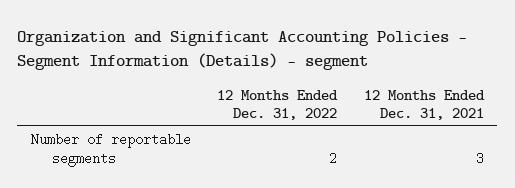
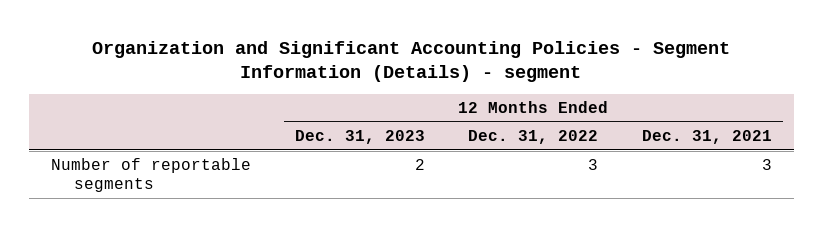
none -> [294,129,425,144] Dec. 31, 2023
[329,151,338,165] 2 -> [588,159,599,171] 3

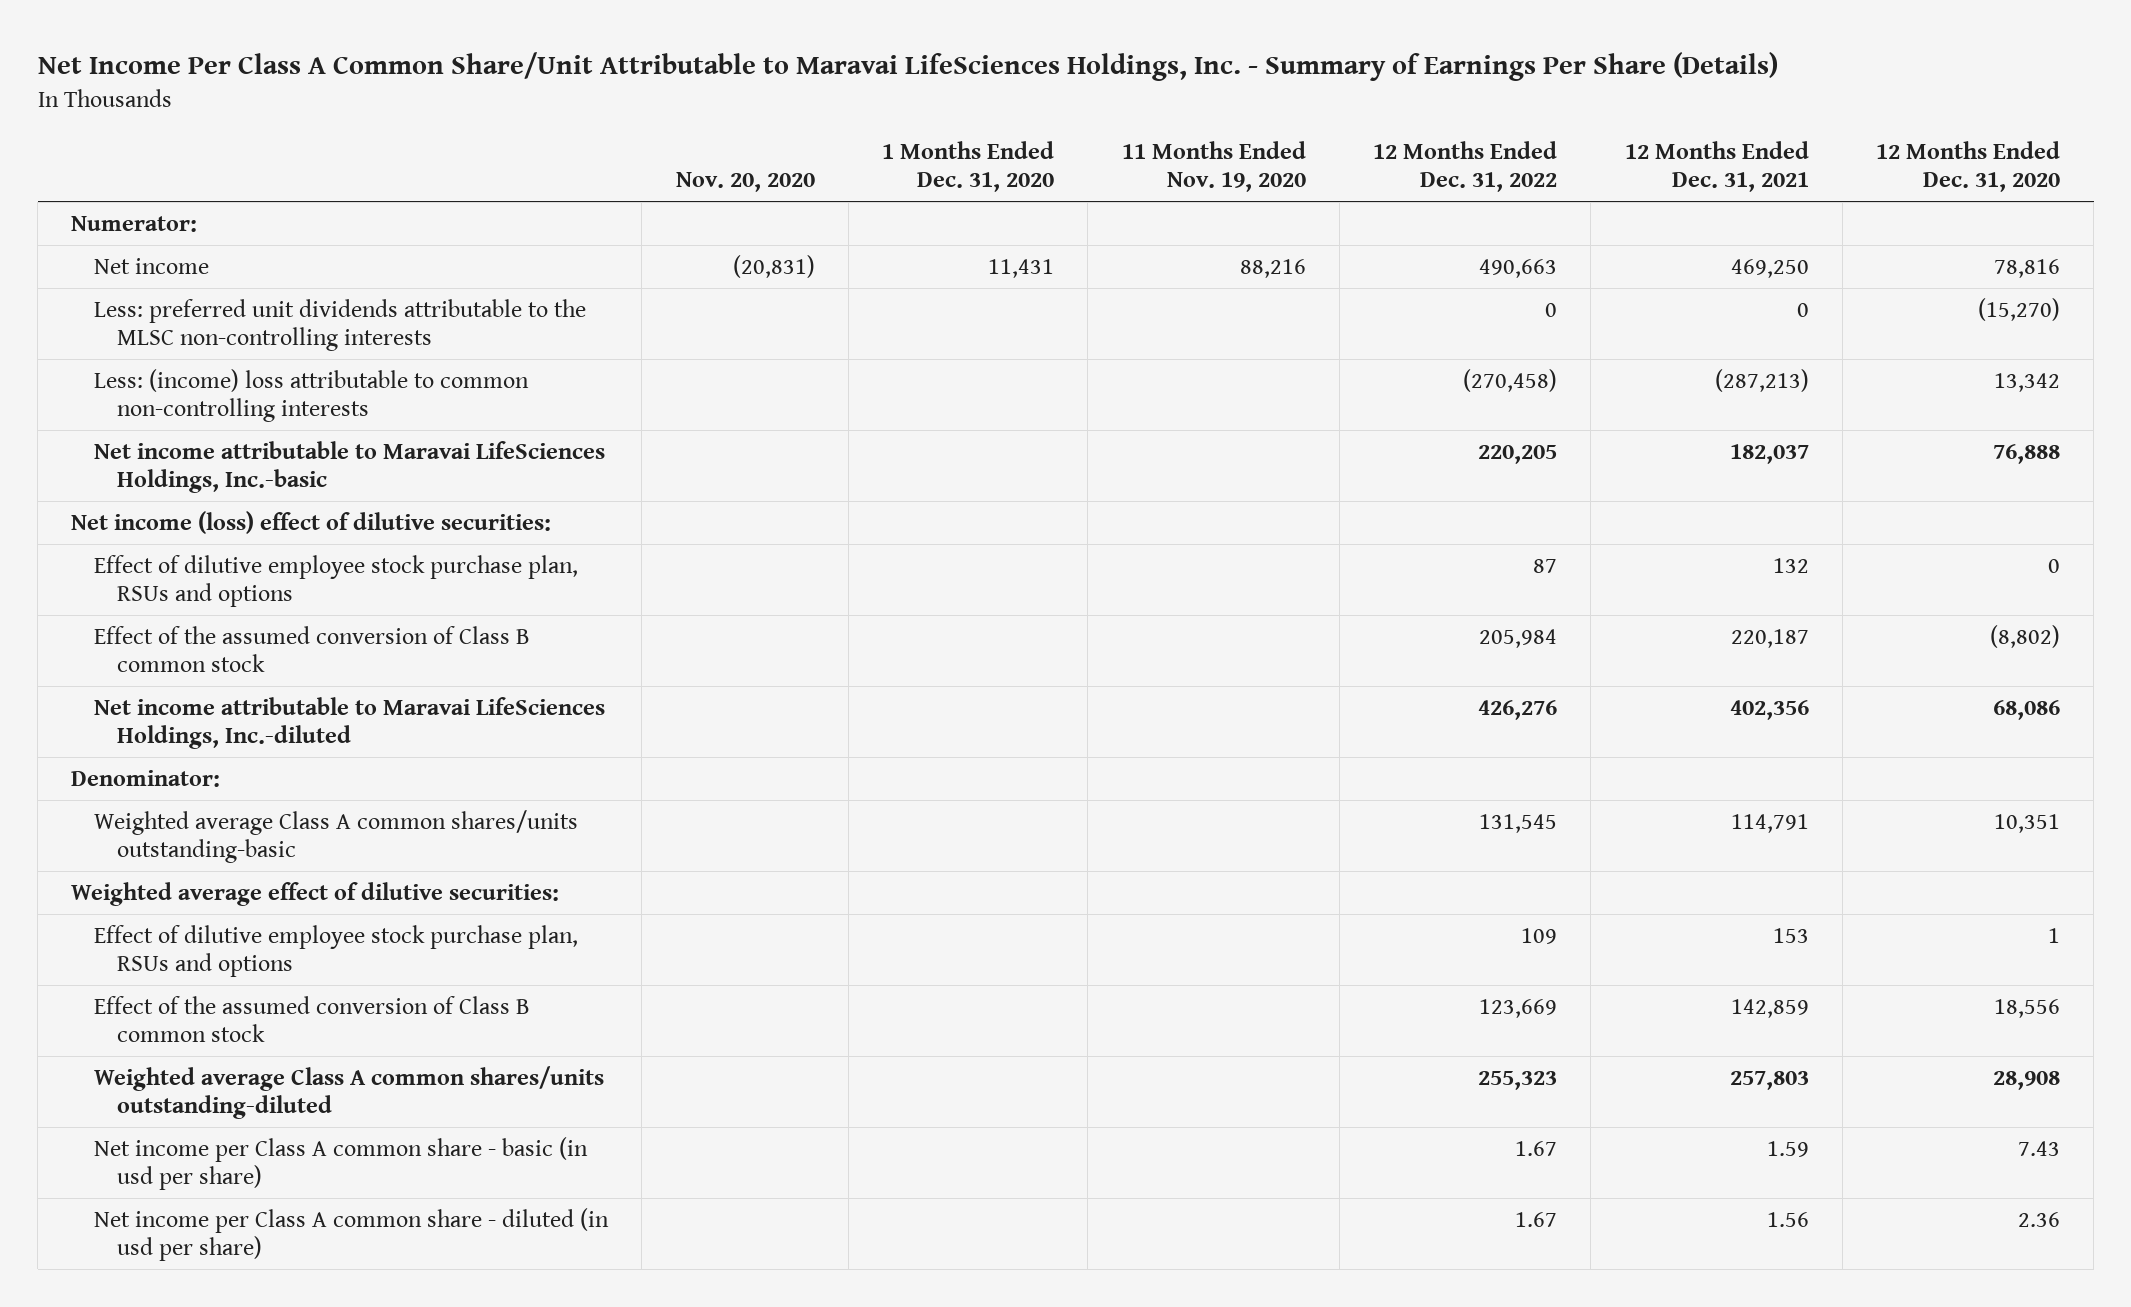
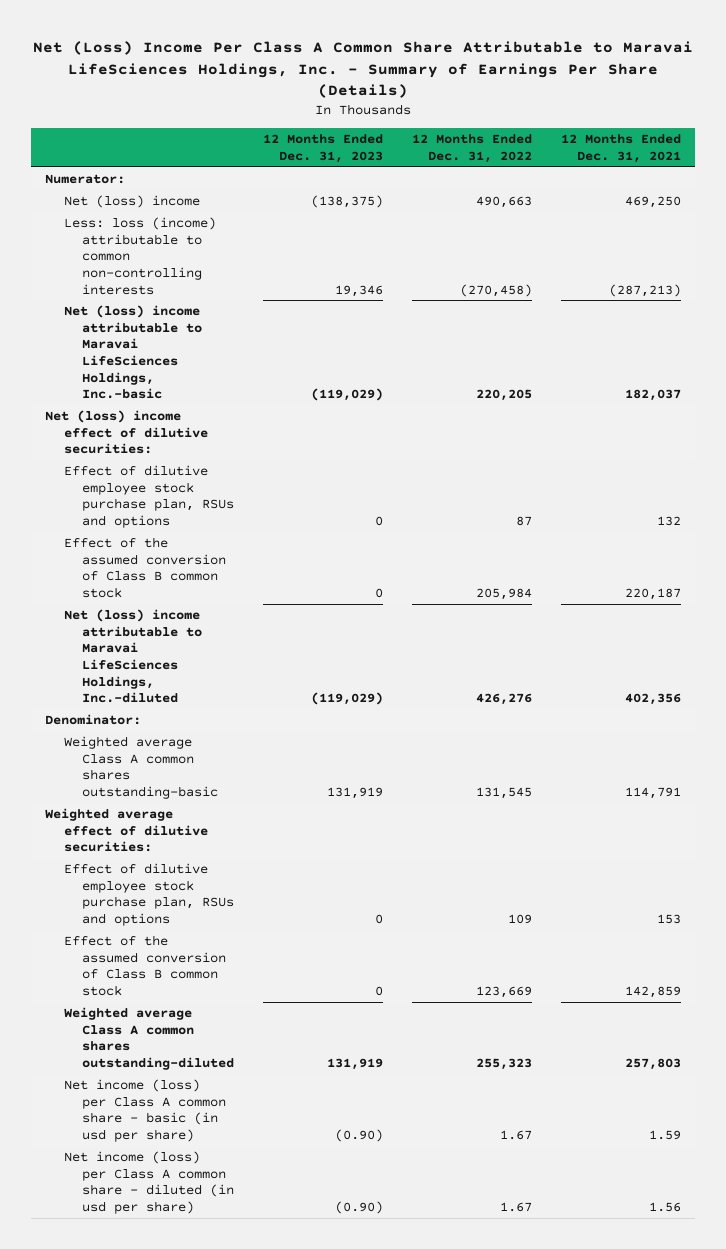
[37,52,1778,82] Net Income Per Class A Common Share/Unit Attributable to Maravai LifeSciences Holdings, Inc. - Summary of Earnings Per Share (Details) -> [32,41,693,99] Net (Loss) Income Per Class A Common Share Attributable to Maravai LifeSciences Holdings, Inc. - Summary of Earnings Per Share (Details)
[675,172,815,193] Nov. 20, 2020 -> none
[882,141,1055,193] 1 Months Ended Dec. 31, 2020 -> none
[1121,141,1306,193] 11 Months Ended Nov. 19, 2020 -> none
[1876,141,2061,193] 12 Months Ended Dec. 31, 2020 -> none
none -> [263,134,384,163] 12 Months Ended Dec. 31, 2023
[94,298,587,351] Less: preferred unit dividends attributable to the MLSC non-controlling interests -> none
[94,257,210,274] Net income -> [63,195,200,209] Net (loss) income
[94,368,530,422] Less: (income) loss attributable to common non-controlling interests -> [63,217,216,295] Less: loss (income) attributable to common non-controlling interests
[94,440,606,493] Net income attributable to Maravai LifeSciences Holdings, Inc.-basic -> [63,305,203,400] Net (loss) income attributable to Maravai LifeSciences Holdings, Inc.-basic
[71,510,552,534] Net income (loss) effect of dilutive securities: -> [45,410,208,455] Net (loss) income effect of dilutive securities:
[94,696,606,749] Net income attributable to Maravai LifeSciences Holdings, Inc.-diluted -> [63,609,203,704] Net (loss) income attributable to Maravai LifeSciences Holdings, Inc.-diluted
[94,809,579,863] Weighted average Class A common shares/units outstanding-basic -> [63,736,219,799] Weighted average Class A common shares outstanding-basic
[94,1065,605,1119] Weighted average Class A common shares/units outstanding-diluted -> [63,1007,235,1070] Weighted average Class A common shares outstanding-diluted
[94,1136,589,1190] Net income per Class A common share - basic (in usd per share) -> [63,1079,227,1142] Net income (loss) per Class A common share - basic (in usd per share)
[94,1207,610,1261] Net income per Class A common share - diluted (in usd per share) -> [63,1151,235,1214] Net income (loss) per Class A common share - diluted (in usd per share)

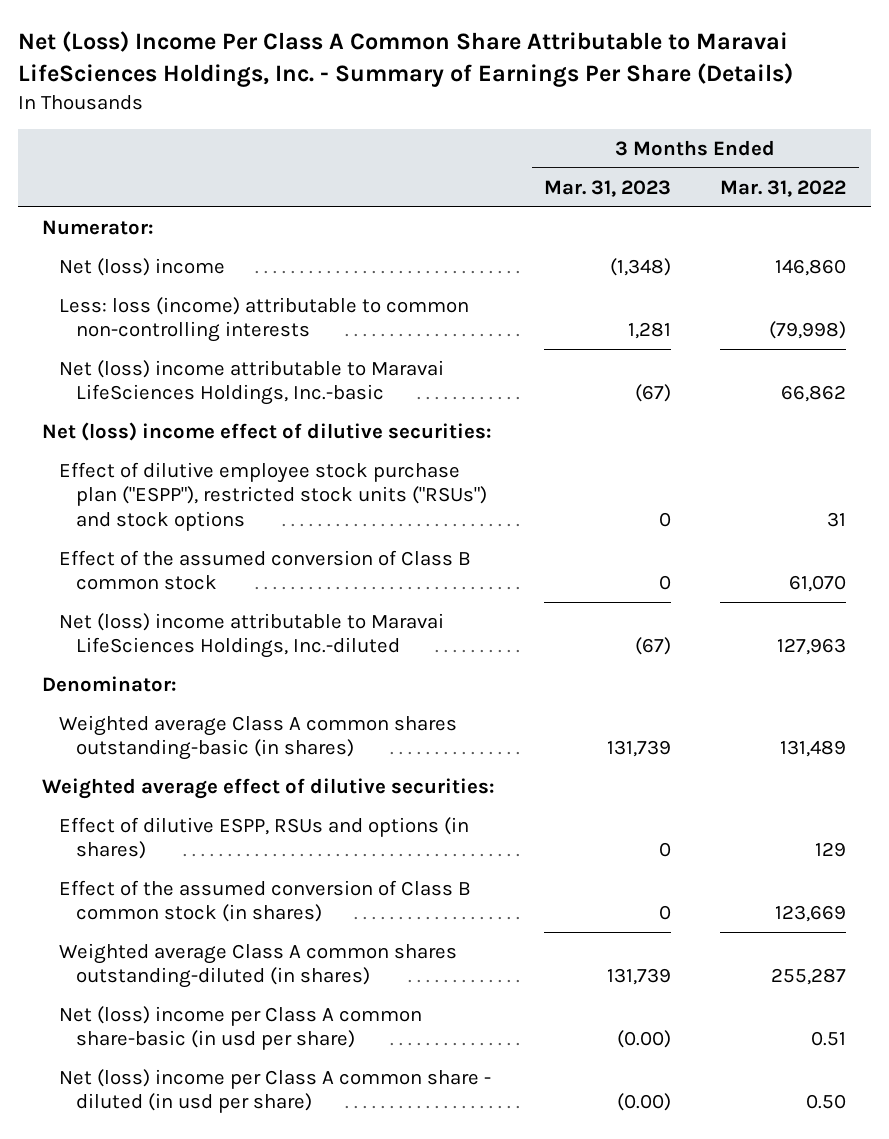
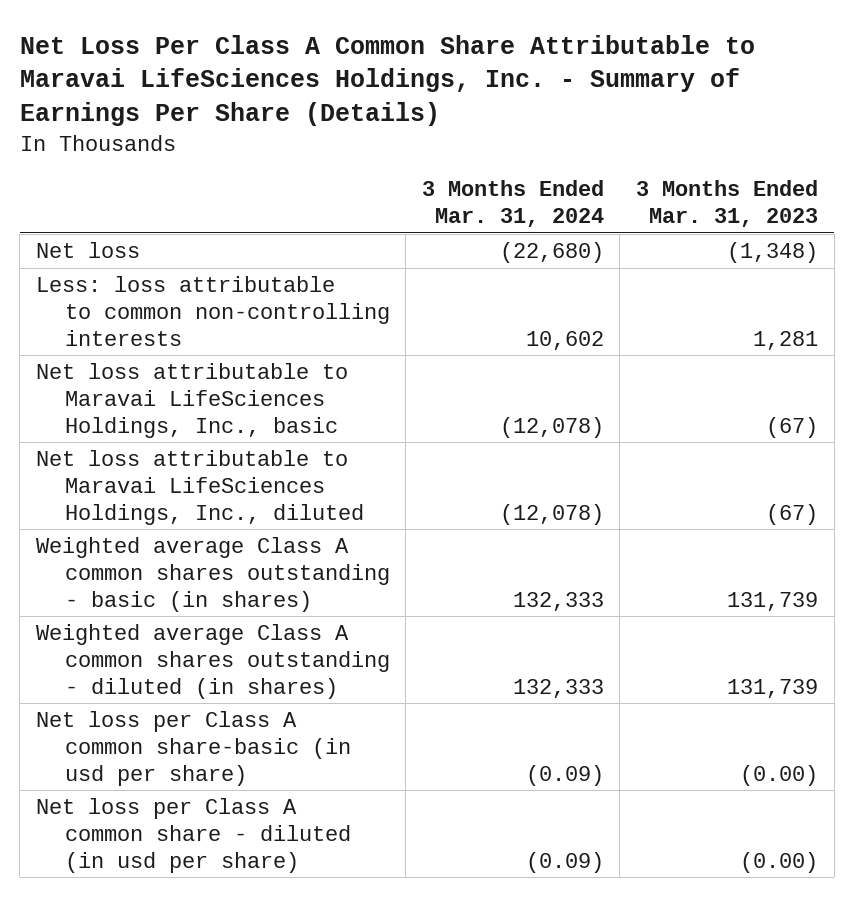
[17,31,793,88] Net (Loss) Income Per Class A Common Share Attributable to Maravai LifeSciences Holdings, Inc. - Summary of Earnings Per Share (Details) -> [19,34,755,127] Net Loss Per Class A Common Share Attributable to Maravai LifeSciences Holdings, Inc. - Summary of Earnings Per Share (Details)
[720,179,847,197] Mar. 31, 2022 -> none
none -> [421,180,604,228] 3 Months Ended Mar. 31, 2024
[42,219,155,235] Numerator: -> none
[42,421,493,441] Net (loss) income effect of dilutive securities: -> none
[59,461,488,532] Effect of dilutive employee stock purchase plan ("ESPP"), restricted stock units ("RSUs") and stock options -> none
[59,549,472,591] Effect of the assumed conversion of Class B common stock -> none
[42,675,178,692] Denominator: -> none
[42,777,496,799] Weighted average effect of dilutive securities: -> none
[59,816,470,860] Effect of dilutive ESPP, RSUs and options (in shares) -> none
[59,879,472,923] Effect of the assumed conversion of Class B common stock (in shares) -> none
[59,257,226,276] Net (loss) income -> [35,242,140,259] Net loss
[59,296,470,343] Less: loss (income) attributable to common non-controlling interests -> [35,276,390,346] Less: loss attributable to common non-controlling interests
[59,359,445,406] Net (loss) income attributable to Maravai LifeSciences Holdings, Inc.-basic -> [35,363,348,438] Net loss attributable to Maravai LifeSciences Holdings, Inc., basic
[59,612,445,659] Net (loss) income attributable to Maravai LifeSciences Holdings, Inc.-diluted -> [35,450,364,525] Net loss attributable to Maravai LifeSciences Holdings, Inc., diluted
[59,714,458,761] Weighted average Class A common shares outstanding-basic (in shares) -> [35,537,390,612] Weighted average Class A common shares outstanding - basic (in shares)
[59,942,458,989] Weighted average Class A common shares outstanding-diluted (in shares) -> [35,624,390,699] Weighted average Class A common shares outstanding - diluted (in shares)
[59,1005,423,1051] Net (loss) income per Class A common share-basic (in usd per share) -> [35,711,351,786] Net loss per Class A common share-basic (in usd per share)
[59,1068,492,1114] Net (loss) income per Class A common share - diluted (in usd per share) -> [35,798,351,873] Net loss per Class A common share - diluted (in usd per share)

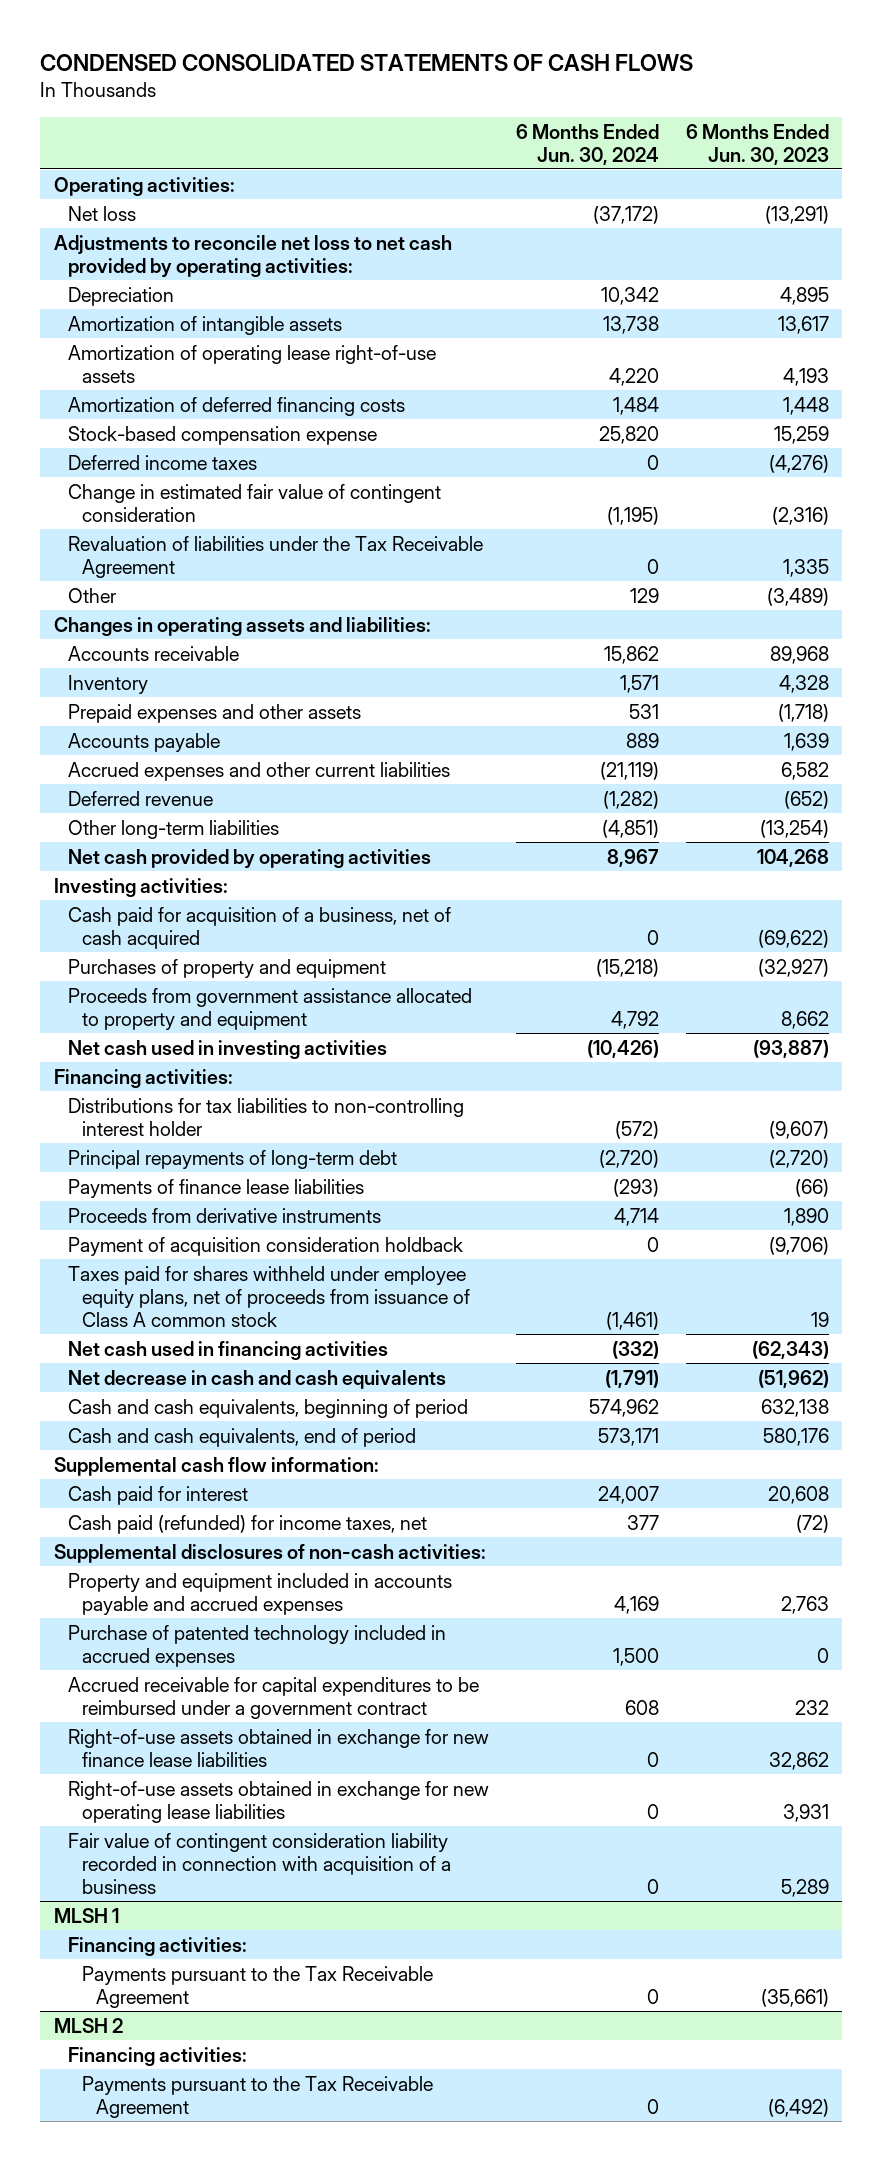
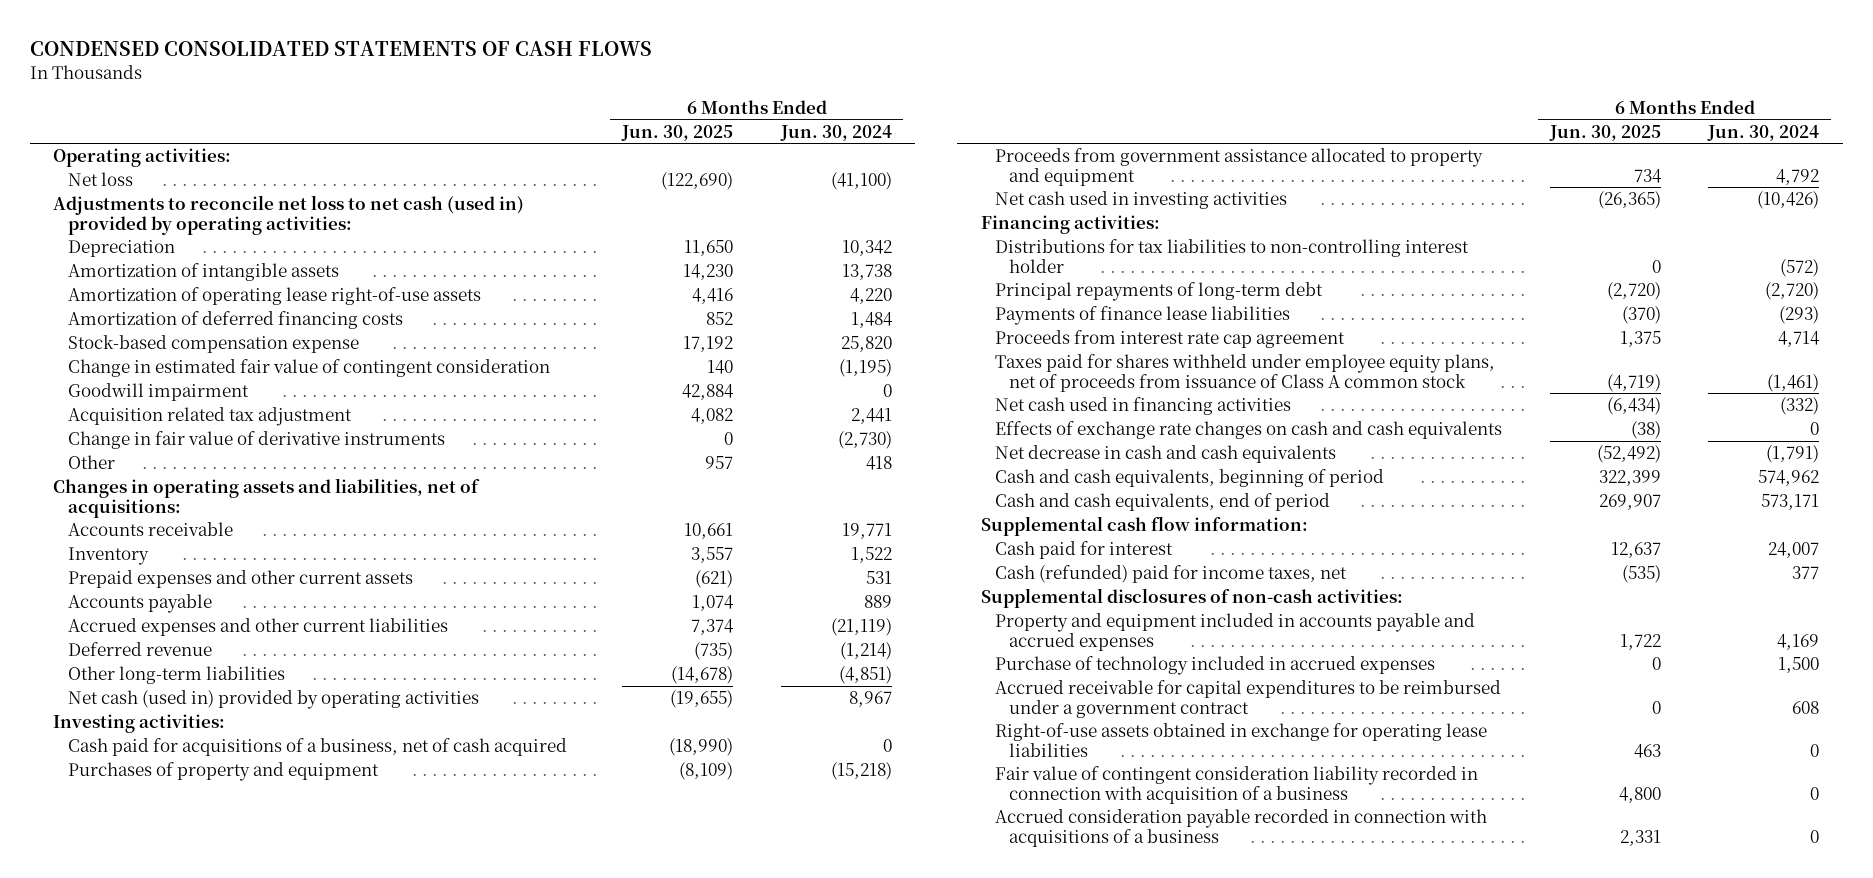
[685,123,829,165] 6 Months Ended Jun. 30, 2023 -> none
none -> [621,124,734,141] Jun. 30, 2025
[592,205,659,224] (37,172) -> [830,172,892,191] (41,100)
[53,234,452,277] Adjustments to reconcile net loss to net cash provided by operating activities: -> [53,195,525,235] Adjustments to reconcile net loss to net cash (used in) provided by operating activities:
[67,454,257,470] Deferred income taxes -> none
[67,535,483,578] Revaluation of liabilities under the Tax Receivable Agreement -> none
none -> [67,383,249,402] Goodwill impairment
none -> [67,407,352,427] Acquisition related tax adjustment
none -> [67,431,445,450] Change in fair value of derivative instruments
[629,587,659,603] 129 -> [865,456,892,471] 418
[53,616,431,636] Changes in operating assets and liabilities: -> [53,478,481,518] Changes in operating assets and liabilities, net of acquisitions:
[603,645,659,664] 15,862 -> [841,523,892,540] 19,771
[619,674,659,693] 1,571 -> [850,547,892,564] 1,522
[67,703,361,723] Prepaid expenses and other assets -> [67,570,413,589] Prepaid expenses and other current assets
[602,790,659,809] (1,282) -> [839,642,892,661] (1,214)
[67,848,431,868] Net cash provided by operating activities -> [67,690,479,710] Net cash (used in) provided by operating activities
[67,906,451,949] Cash paid for acquisition of a business, net of cash acquired -> [67,738,567,757] Cash paid for acquisitions of a business, net of cash acquired
[67,1236,463,1256] Payment of acquisition consideration holdback -> none
[67,1207,381,1223] Proceeds from derivative instruments -> [995,330,1346,349] Proceeds from interest rate cap agreement
none -> [995,421,1503,440] Effects of exchange rate changes on cash and cash equivalents
[67,1514,427,1534] Cash paid (refunded) for income taxes, net -> [995,565,1348,584] Cash (refunded) paid for income taxes, net
[67,1624,446,1667] Purchase of patented technology included in accrued expenses -> [995,656,1436,676] Purchase of technology included in accrued expenses
[67,1728,489,1767] Right-of-use assets obtained in exchange for new finance lease liabilities -> none
[67,1780,489,1823] Right-of-use assets obtained in exchange for new operating lease liabilities -> [995,723,1488,757] Right-of-use assets obtained in exchange for operating lease liabilities
[53,1907,119,1923] MLSH 1 -> none
[67,1936,247,1956] Financing activities: -> none
[82,1965,434,2008] Payments pursuant to the Tax Receivable Agreement -> none
[53,2017,123,2033] MLSH 2 -> none
[67,2046,247,2066] Financing activities: -> none
[82,2075,434,2118] Payments pursuant to the Tax Receivable Agreement -> none
none -> [995,809,1488,847] Accrued consideration payable recorded in connection with acquisitions of a business

